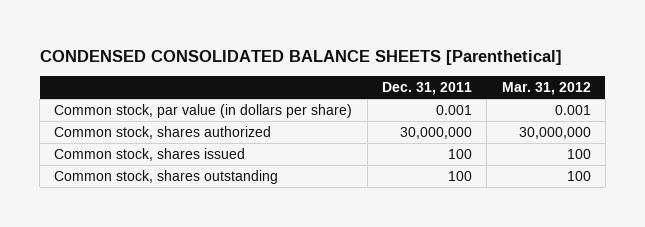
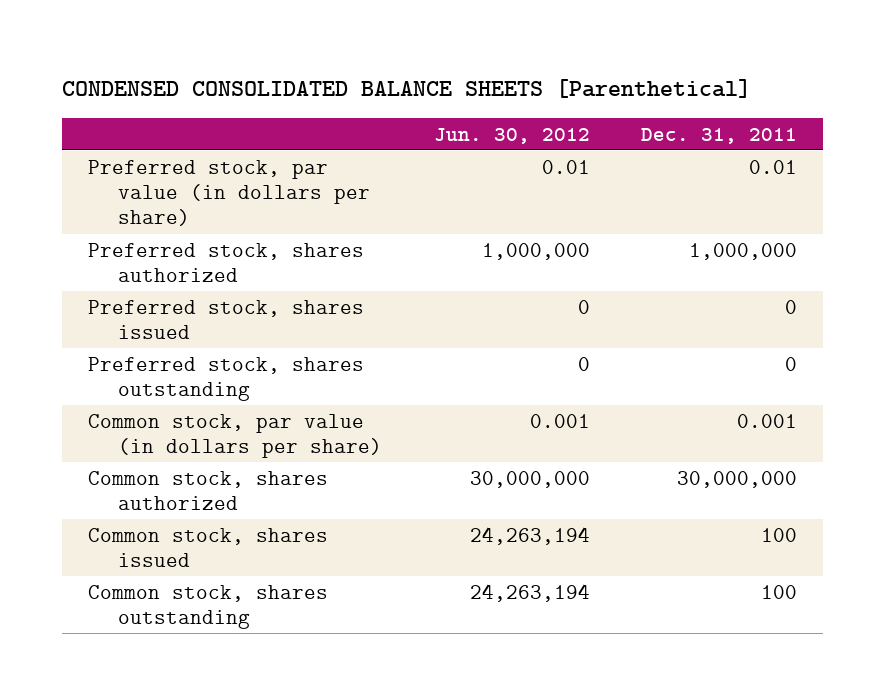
[501,81,591,95] Mar. 31, 2012 -> none
none -> [433,127,590,144] Jun. 30, 2012
none -> [87,159,370,227] Preferred stock, par value (in dollars per share)
none -> [87,242,364,282] Preferred stock, shares authorized
none -> [87,299,364,339] Preferred stock, shares issued
none -> [87,356,364,401] Preferred stock, shares outstanding

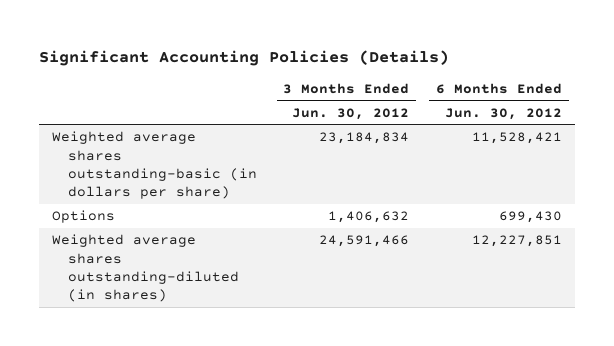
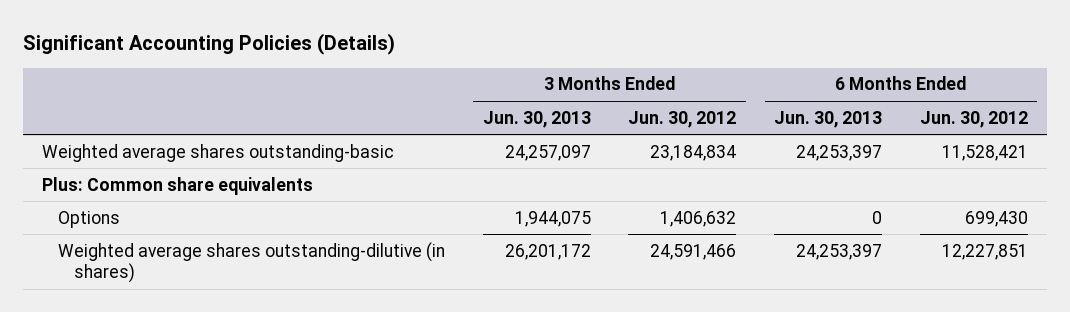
none -> [482,110,591,128] Jun. 30, 2013
none -> [774,110,883,128] Jun. 30, 2013
[52,131,257,200] Weighted average shares outstanding-basic (in dollars per share) -> [42,143,395,162] Weighted average shares outstanding-basic
none -> [42,176,314,195] Plus: Common share equivalents
[52,234,239,303] Weighted average shares outstanding-diluted (in shares) -> [58,241,446,284] Weighted average shares outstanding-dilutive (in shares)

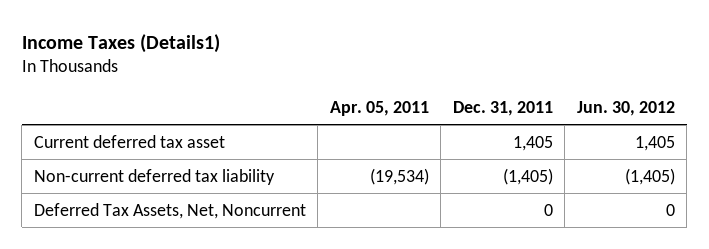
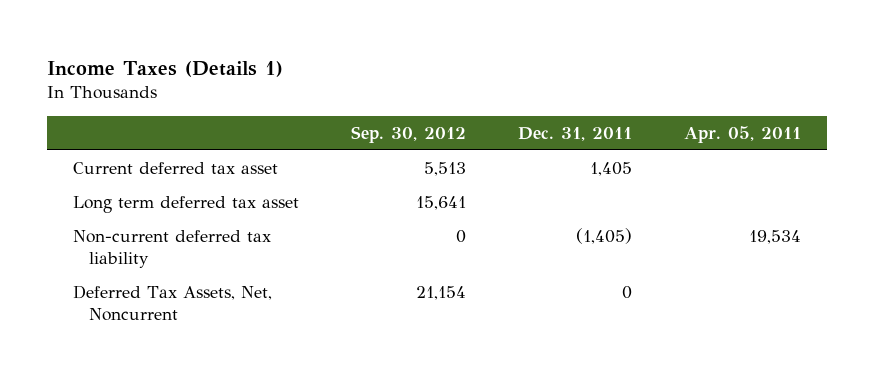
[21,33,220,53] Income Taxes (Details1) -> [47,60,284,77] Income Taxes (Details 1)
[576,100,675,116] Jun. 30, 2012 -> none
none -> [351,125,467,143] Sep. 30, 2012
none -> [73,195,300,213] Long term deferred tax asset
[369,167,429,185] (19,534) -> [749,229,802,244] 19,534

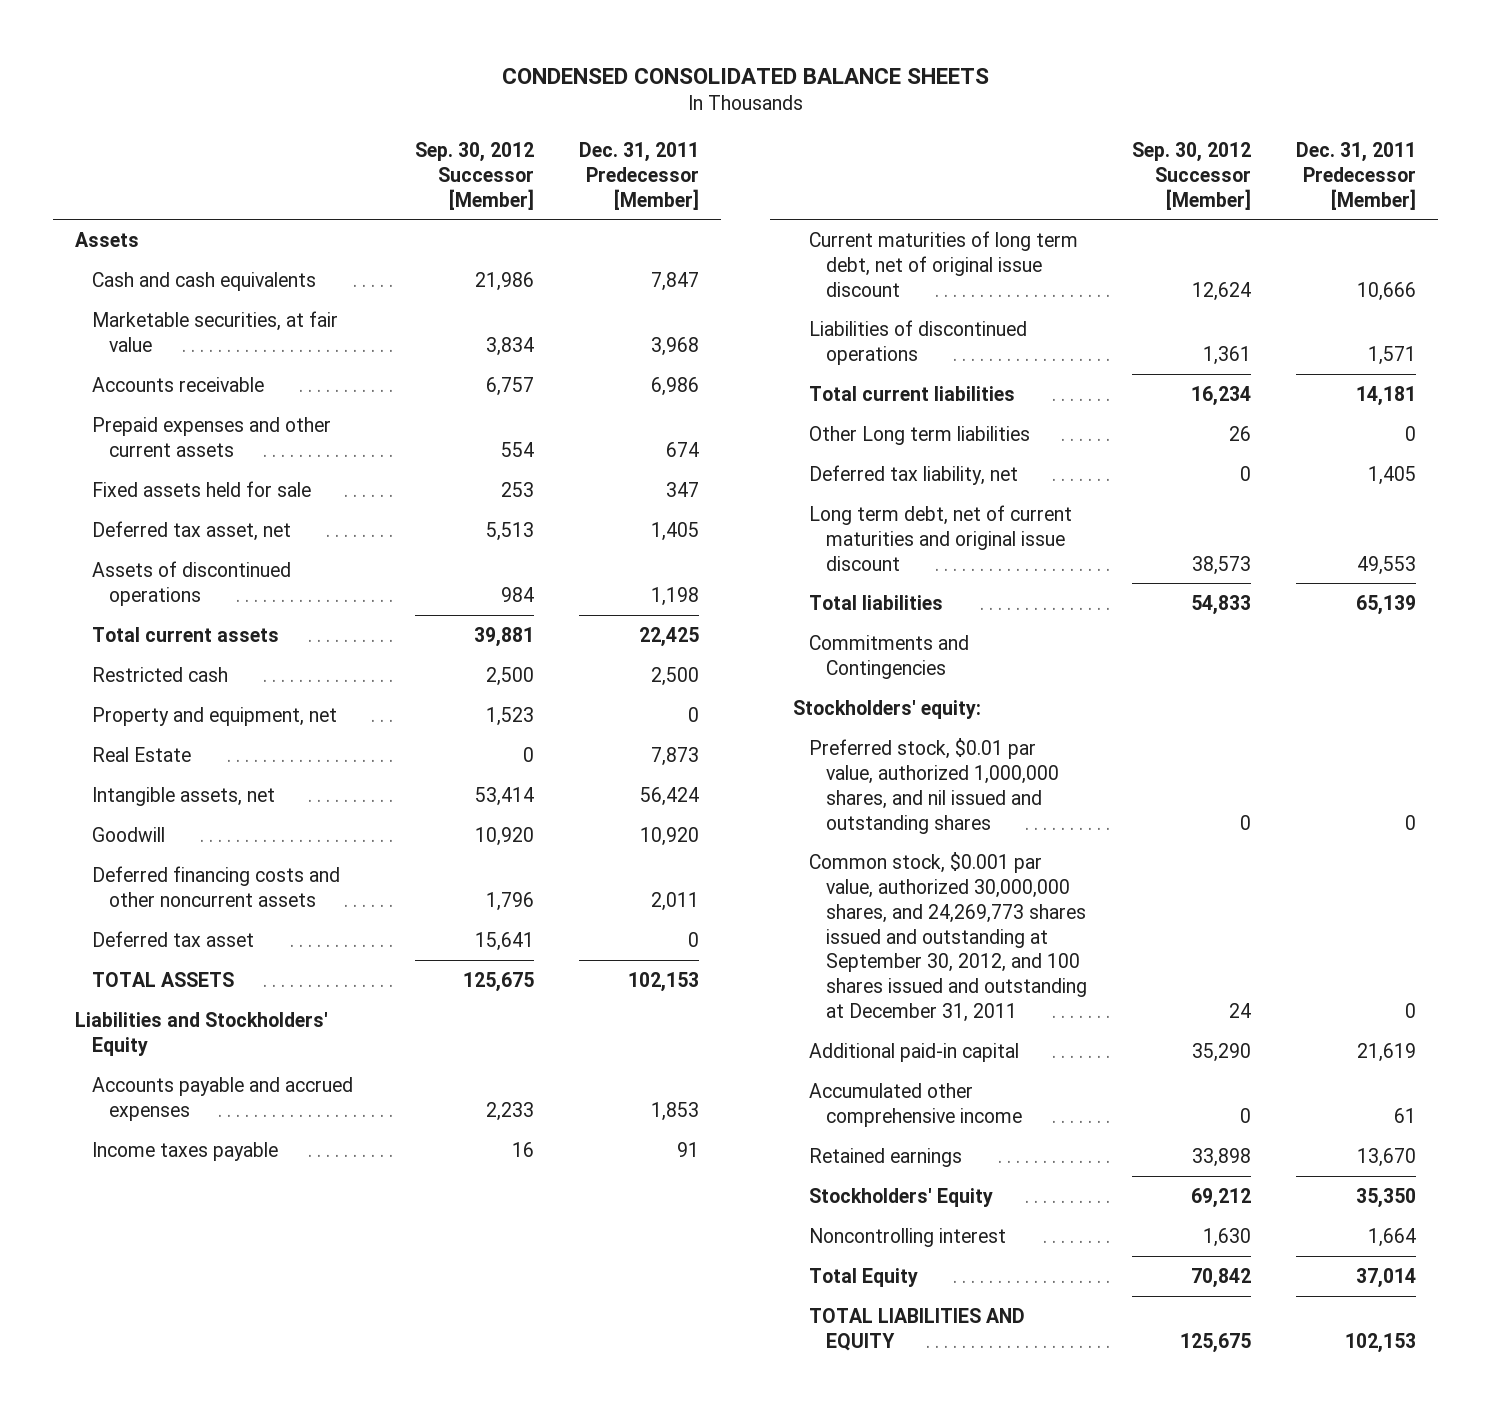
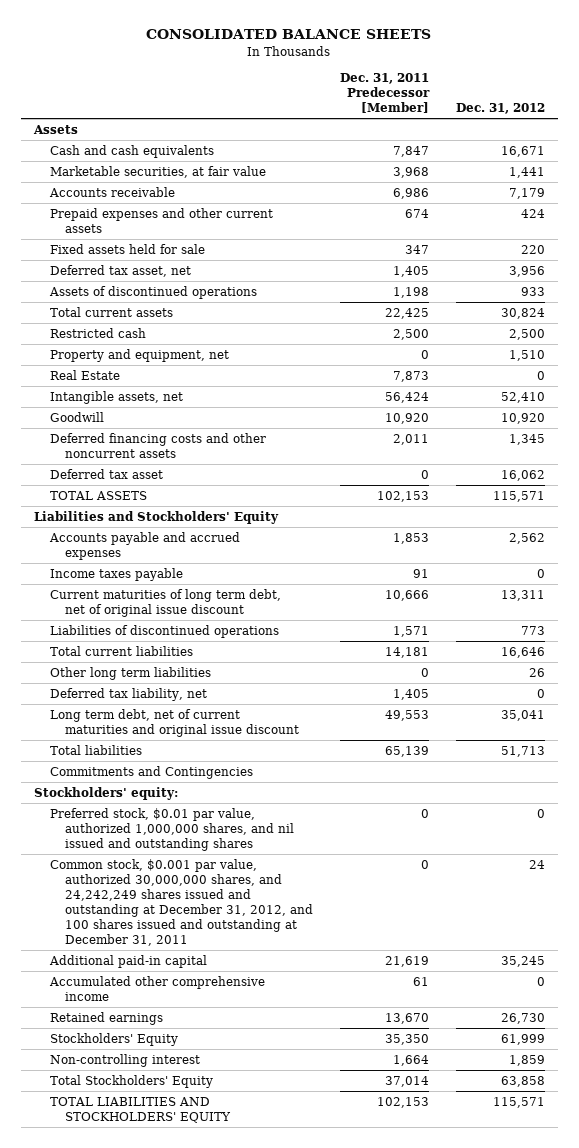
[501,67,989,84] CONDENSED CONSOLIDATED BALANCE SHEETS -> [146,29,432,40] CONSOLIDATED BALANCE SHEETS
[414,141,534,210] Sep. 30, 2012 Successor [Member] -> none
none -> [455,103,545,115] Dec. 31, 2012
[809,425,1031,445] Other Long term liabilities -> [49,666,211,680] Other long term liabilities
[809,851,1088,1023] Common stock, $0.001 par value, authorized 30,000,000 shares, and 24,269,773 shares issued and outstanding at September 30, 2012, and 100 shares issued and outstanding at December 31, 2011 -> [49,858,313,946] Common stock, $0.001 par value, authorized 30,000,000 shares, and 24,242,249 shares issued and outstanding at December 31, 2012, and 100 shares issued and outstanding at December 31, 2011
[809,1227,1007,1247] Noncontrolling interest -> [49,1053,200,1067] Non-controlling interest
[809,1267,919,1287] Total Equity -> [49,1074,213,1088] Total Stockholders' Equity
[809,1307,1026,1351] TOTAL LIABILITIES AND EQUITY -> [49,1096,231,1123] TOTAL LIABILITIES AND STOCKHOLDERS' EQUITY

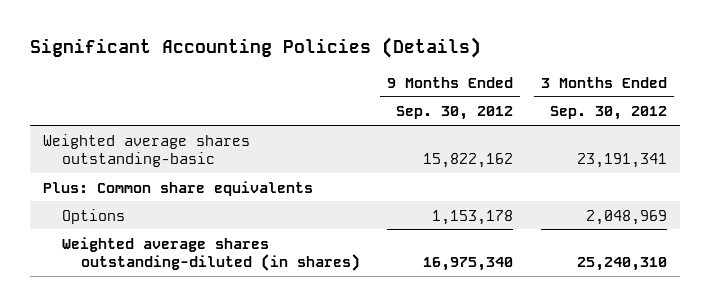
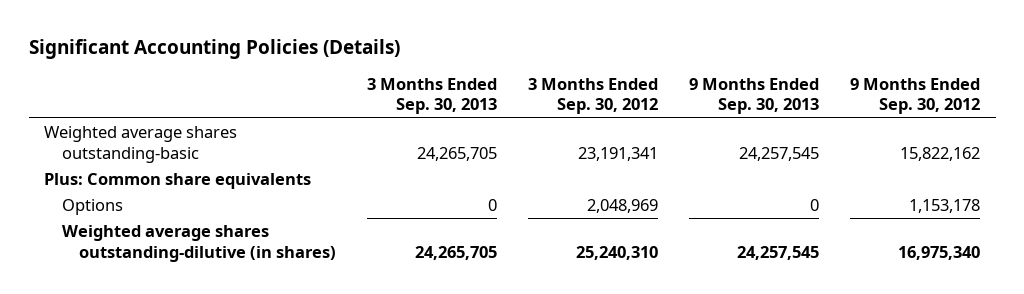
none -> [367,77,498,115] 3 Months Ended Sep. 30, 2013
none -> [689,77,820,115] 9 Months Ended Sep. 30, 2013
[62,236,360,271] Weighted average shares outstanding-diluted (in shares) -> [61,224,337,262] Weighted average shares outstanding-dilutive (in shares)

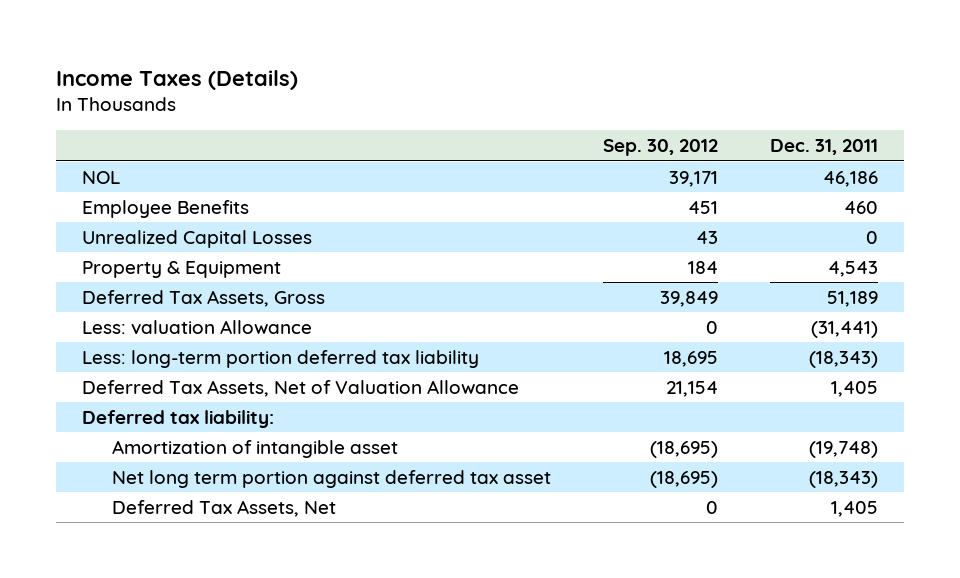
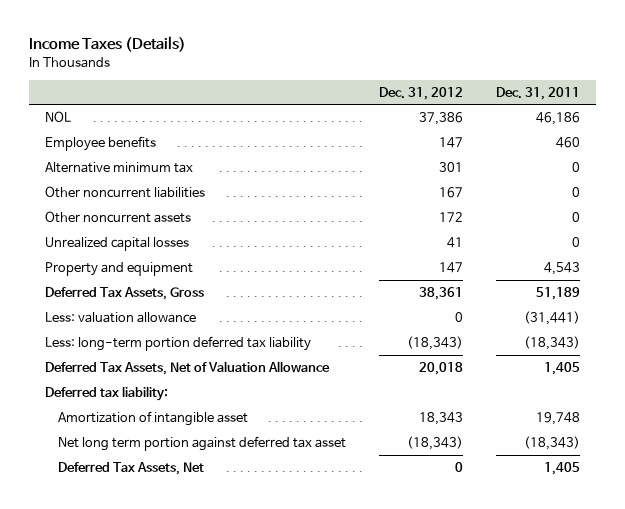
[602,139,718,157] Sep. 30, 2012 -> none
none -> [378,86,463,100] Dec. 31, 2012
[82,199,250,218] Employee Benefits -> [45,135,157,151] Employee benefits
none -> [45,161,194,173] Alternative minimum tax
none -> [45,185,206,198] Other noncurrent liabilities
none -> [45,210,192,223] Other noncurrent assets
[82,229,313,248] Unrealized Capital Losses -> [45,236,190,251] Unrealized capital losses
[82,260,282,278] Property & Equipment -> [45,261,194,276] Property and equipment
[82,319,313,335] Less: valuation Allowance -> [45,311,197,323] Less: valuation allowance
[808,440,878,458] (19,748) -> [535,411,580,425] 19,748

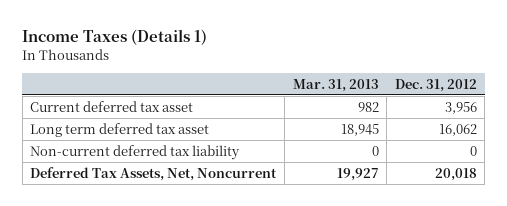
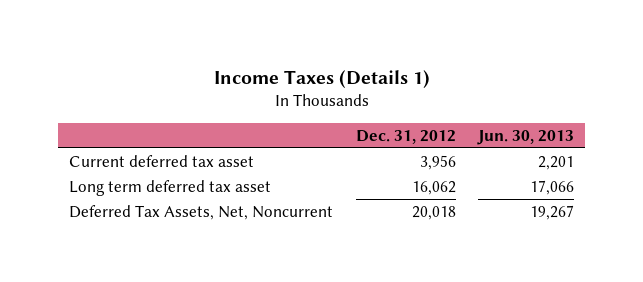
[292,78,379,92] Mar. 31, 2013 -> none
none -> [477,129,575,145] Jun. 30, 2013
[30,144,241,160] Non-current deferred tax liability -> none

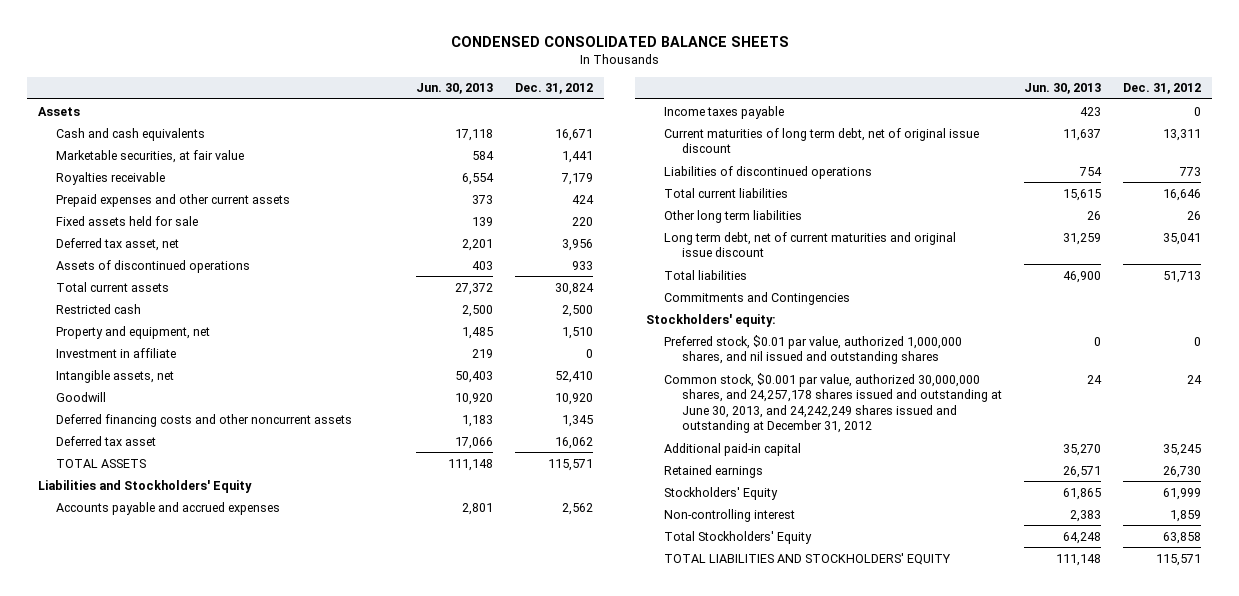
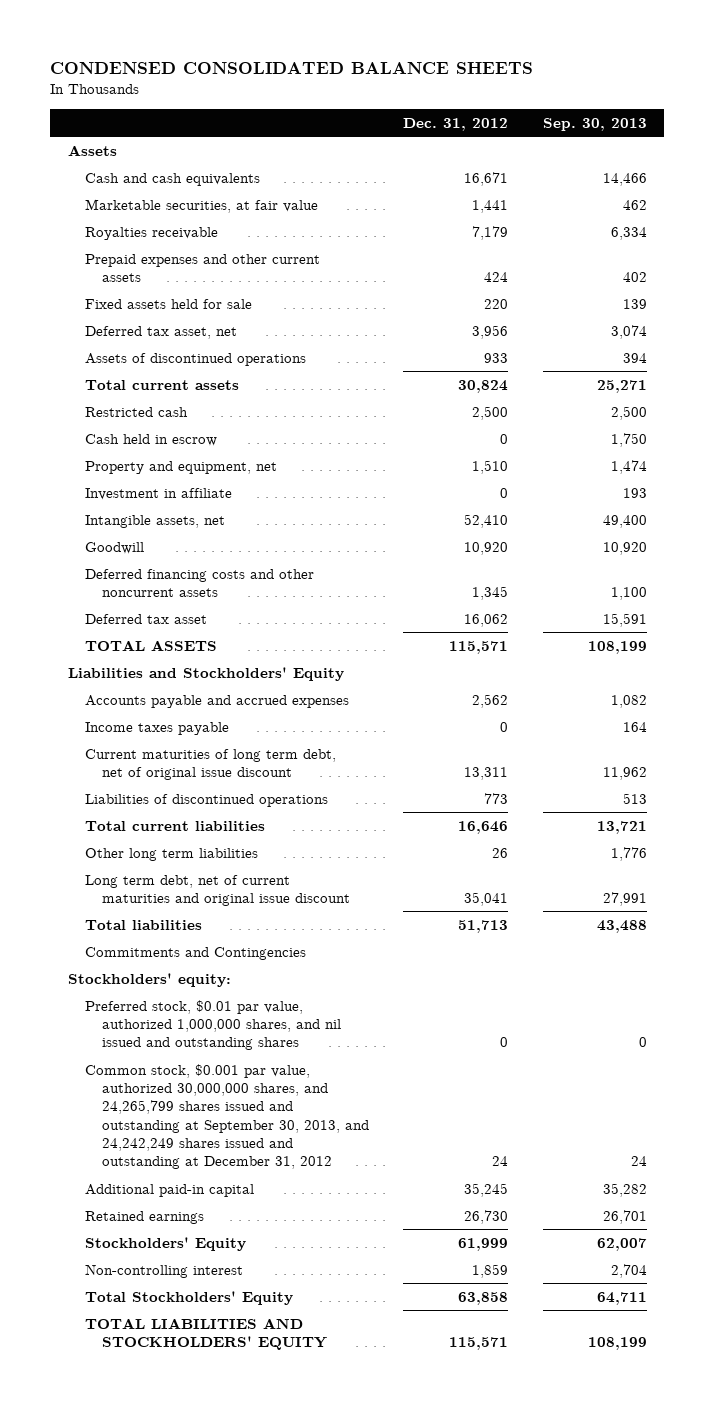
[415,83,493,95] Jun. 30, 2013 -> none
none -> [542,117,647,131] Sep. 30, 2013
none -> [84,433,217,446] Cash held in escrow
[664,372,1003,434] Common stock, $0.001 par value, authorized 30,000,000 shares, and 24,257,178 shares issued and outstanding at June 30, 2013, and 24,242,249 shares issued and outstanding at December 31, 2012 -> [84,1063,369,1170] Common stock, $0.001 par value, authorized 30,000,000 shares, and 24,265,799 shares issued and outstanding at September 30, 2013, and 24,242,249 shares issued and outstanding at December 31, 2012

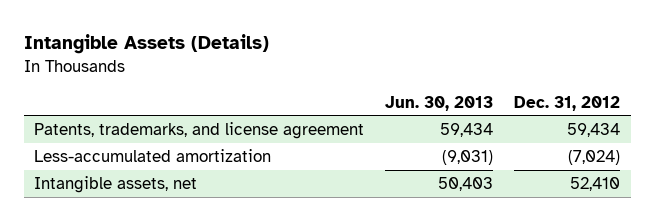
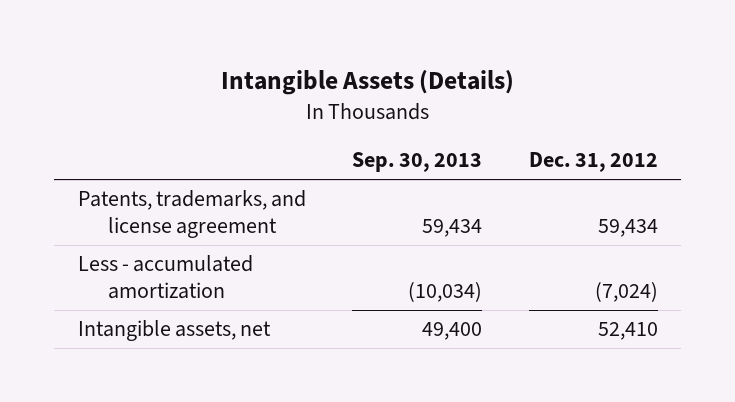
[385,95,494,111] Jun. 30, 2013 -> none
none -> [352,152,483,173] Sep. 30, 2013
[34,149,272,163] Less-accumulated amortization -> [77,255,253,299] Less - accumulated amortization

